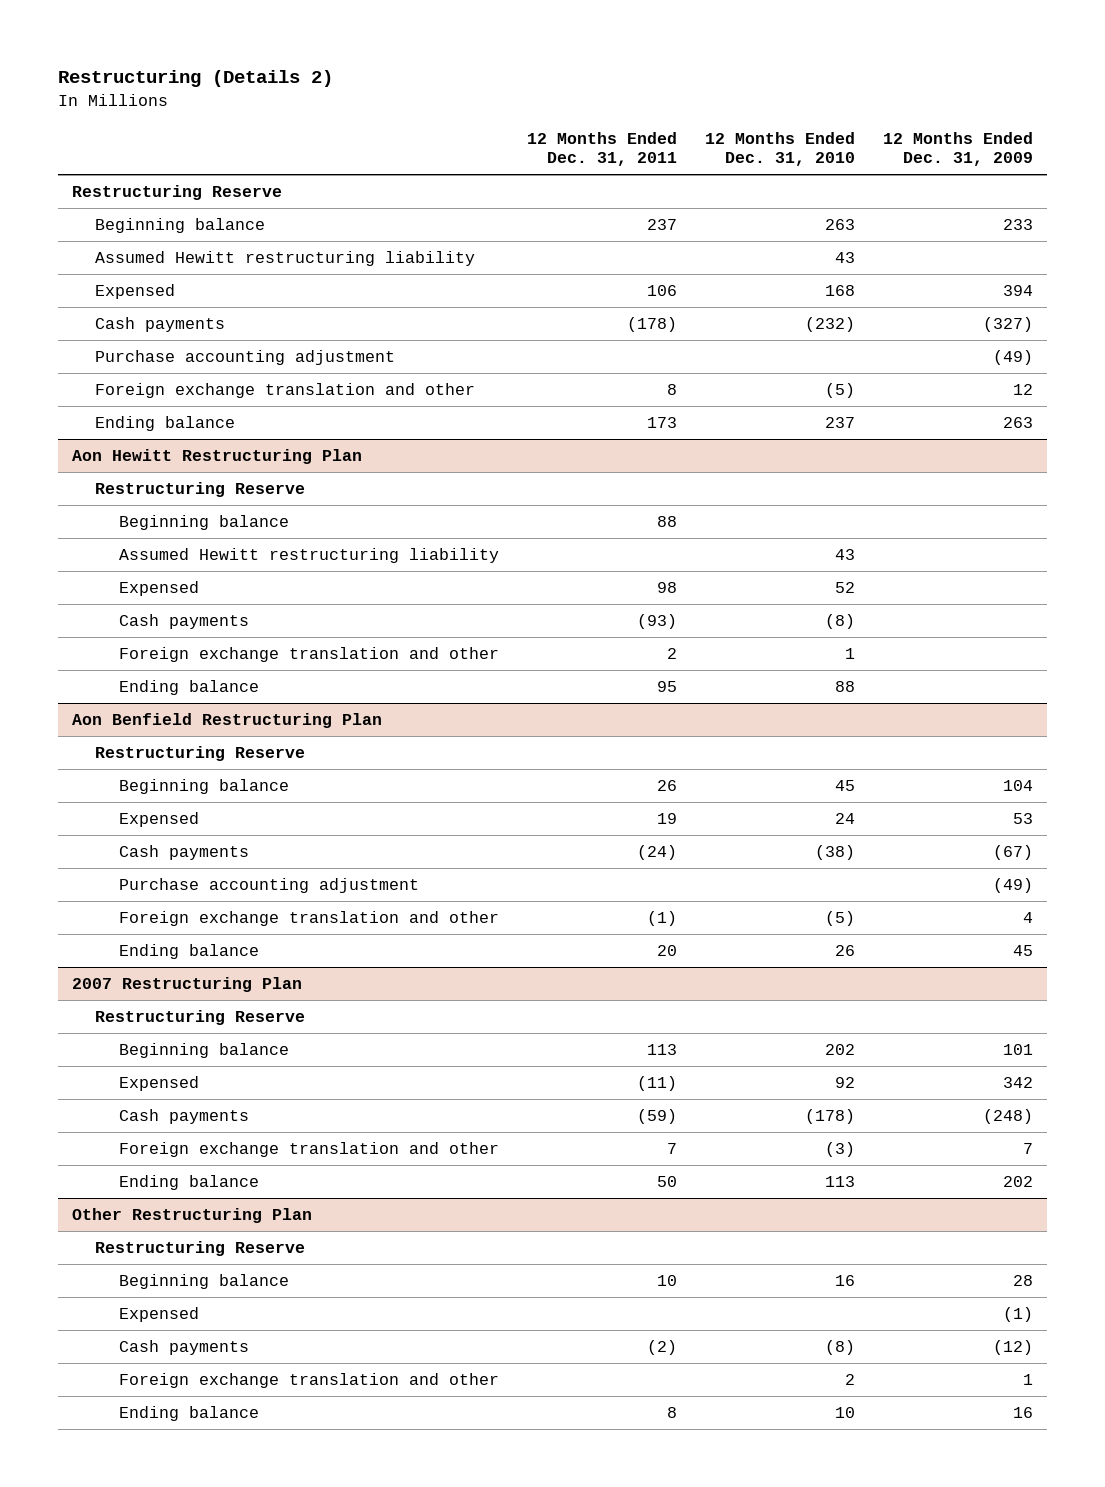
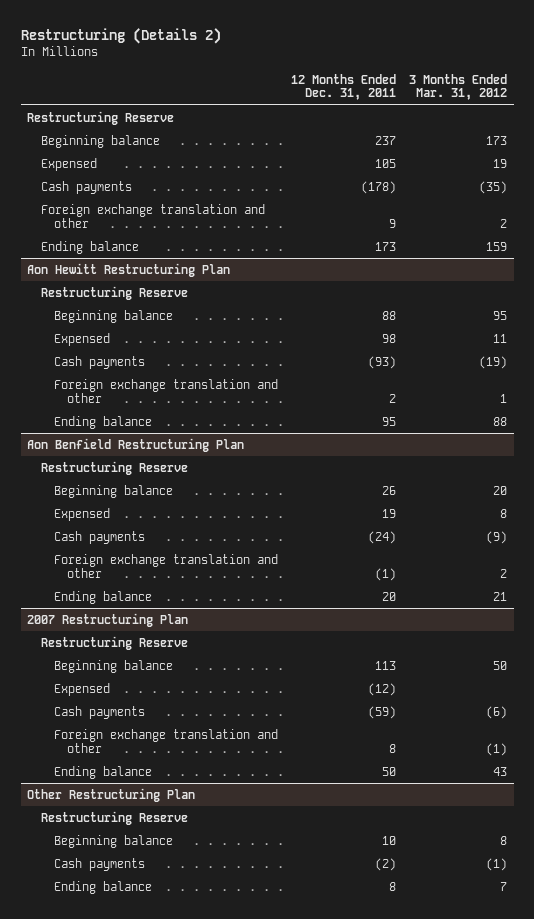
[705,131,856,167] 12 Months Ended Dec. 31, 2010 -> none
[883,131,1034,167] 12 Months Ended Dec. 31, 2009 -> none
none -> [409,73,508,101] 3 Months Ended Mar. 31, 2012
[95,250,476,266] Assumed Hewitt restructuring liability -> none
[647,284,678,296] 106 -> [374,158,396,168] 105
[95,349,396,365] Purchase accounting adjustment -> none
[667,383,678,395] 8 -> [388,218,396,228] 9
[119,547,500,563] Assumed Hewitt restructuring liability -> none
[119,877,420,893] Purchase accounting adjustment -> none
[637,1075,678,1091] (11) -> [367,682,396,696] (12)
[667,1142,678,1154] 7 -> [388,743,396,753] 8
[119,1306,200,1322] Expensed -> none
[119,1372,500,1388] Foreign exchange translation and other -> none

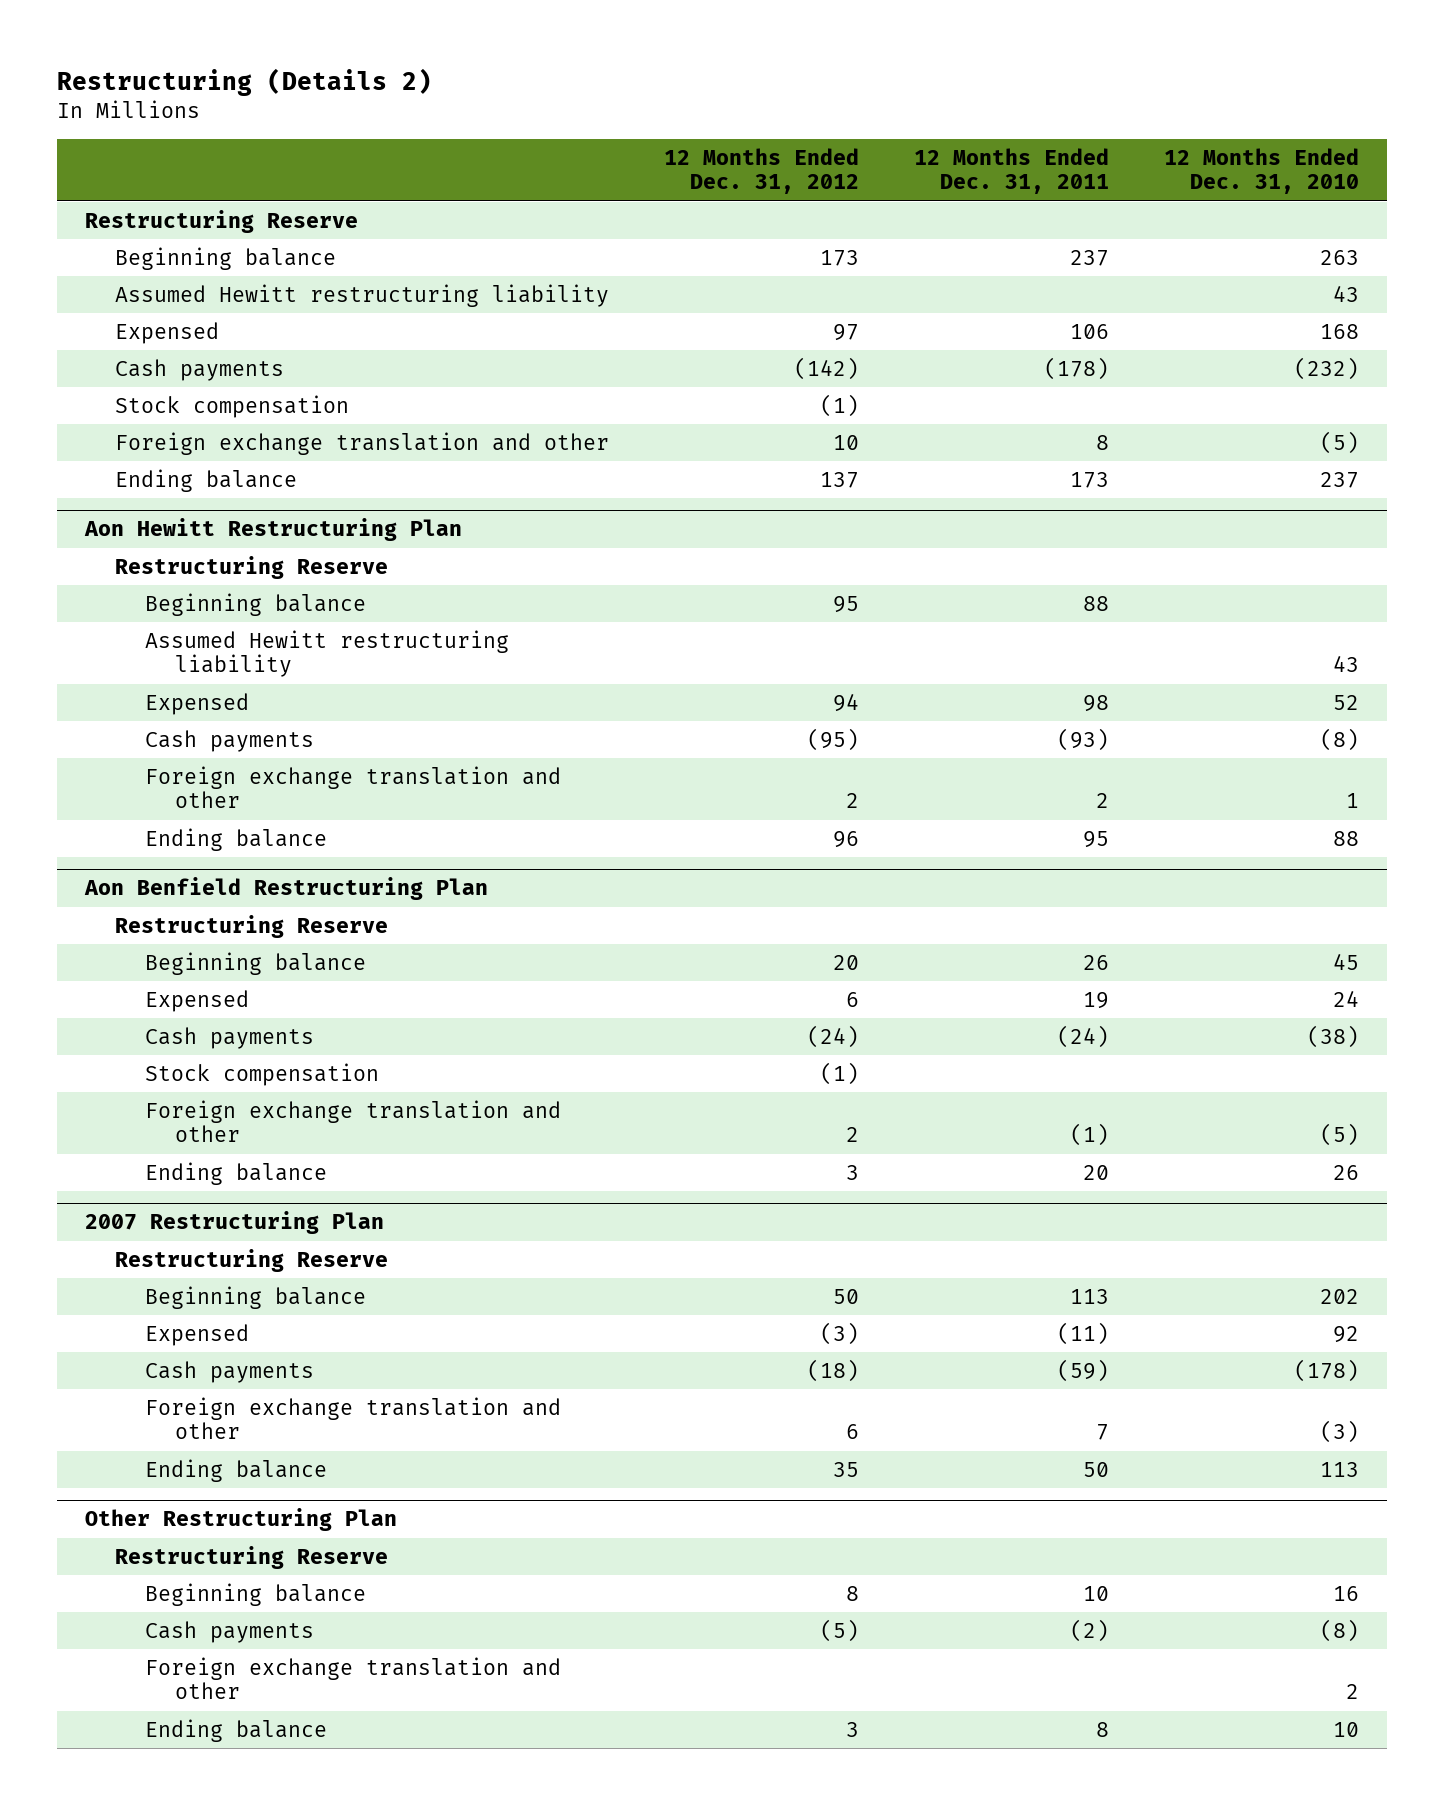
[409,73,508,101] 3 Months Ended Mar. 31, 2012 -> none
none -> [664,147,860,195] 12 Months Ended Dec. 31, 2012
none -> [1164,147,1360,195] 12 Months Ended Dec. 31, 2010
none -> [114,283,609,307] Assumed Hewitt restructuring liability
[374,158,396,168] 105 -> [1070,323,1110,339] 106
none -> [114,394,349,418] Stock compensation
[388,218,396,228] 9 -> [1096,434,1110,450] 8
none -> [144,629,509,678] Assumed Hewitt restructuring liability
none -> [144,1062,379,1086] Stock compensation
[367,682,396,696] (12) -> [1057,1321,1110,1345] (11)
[388,743,396,753] 8 -> [1096,1424,1110,1441] 7
none -> [144,1656,561,1700] Foreign exchange translation and other

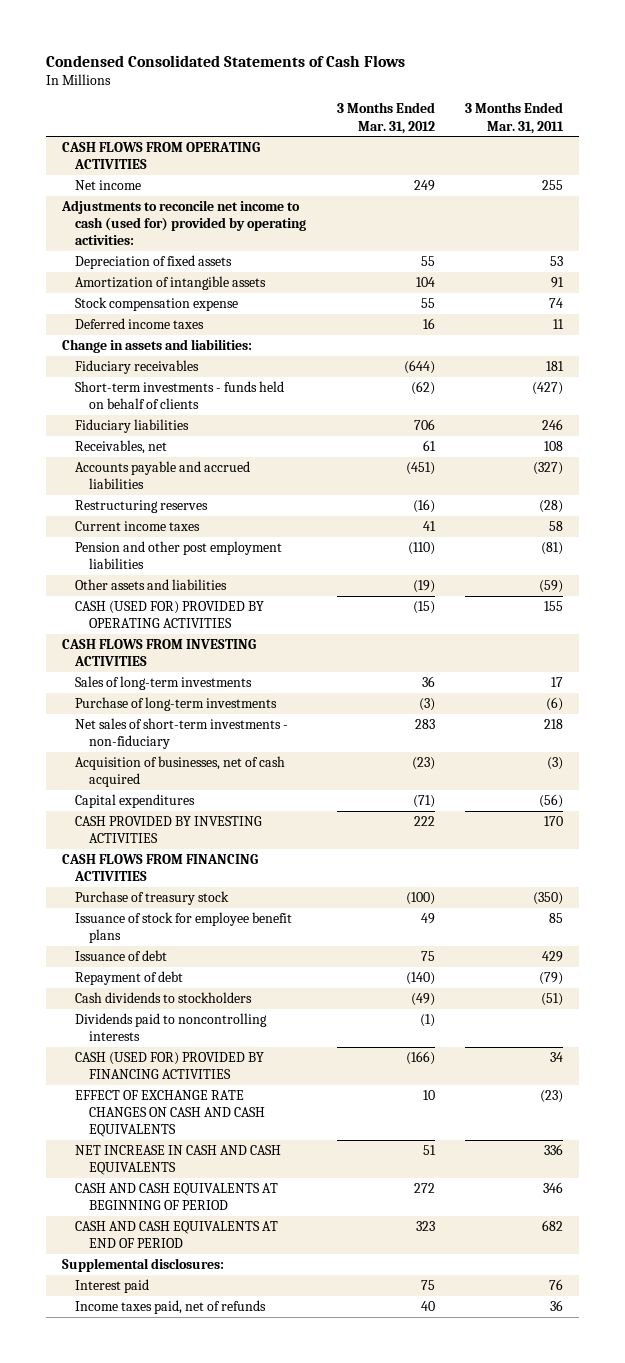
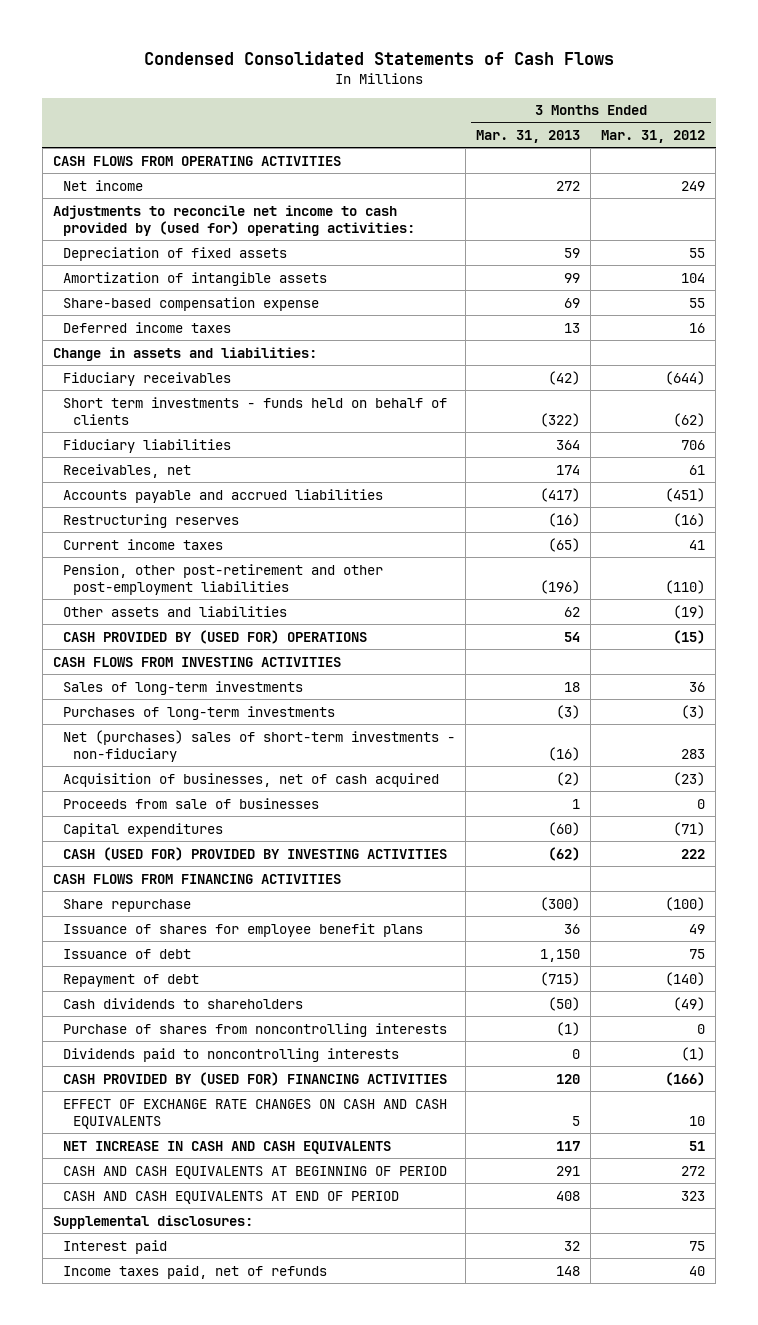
[465,102,565,134] 3 Months Ended Mar. 31, 2011 -> none
none -> [476,130,581,144] Mar. 31, 2013
[60,199,307,246] Adjustments to reconcile net income to cash (used for) provided by operating activities: -> [52,204,416,237] Adjustments to reconcile net income to cash provided by (used for) operating activities:
[75,296,239,311] Stock compensation expense -> [63,296,320,311] Share-based compensation expense
[75,380,285,410] Short-term investments - funds held on behalf of clients -> [63,396,448,426] Short term investments - funds held on behalf of clients
[75,540,283,570] Pension and other post employment liabilities -> [63,563,384,596] Pension, other post-retirement and other post-employment liabilities
[75,600,265,629] CASH (USED FOR) PROVIDED BY OPERATING ACTIVITIES -> [63,629,368,644] CASH PROVIDED BY (USED FOR) OPERATIONS
[75,696,278,711] Purchase of long-term investments -> [63,705,336,720] Purchases of long-term investments
[75,717,289,750] Net sales of short-term investments - non-fiduciary -> [63,729,456,763] Net (purchases) sales of short-term investments - non-fiduciary
none -> [63,797,320,809] Proceeds from sale of businesses
[75,815,263,844] CASH PROVIDED BY INVESTING ACTIVITIES -> [63,846,448,861] CASH (USED FOR) PROVIDED BY INVESTING ACTIVITIES
[75,890,230,905] Purchase of treasury stock -> [63,898,192,912] Share repurchase
[75,911,293,944] Issuance of stock for employee benefit plans -> [63,922,424,937] Issuance of shares for employee benefit plans
[75,991,253,1003] Cash dividends to stockholders -> [63,997,304,1009] Cash dividends to shareholders
none -> [63,1022,448,1037] Purchase of shares from noncontrolling interests
[75,1051,265,1080] CASH (USED FOR) PROVIDED BY FINANCING ACTIVITIES -> [63,1071,448,1086] CASH PROVIDED BY (USED FOR) FINANCING ACTIVITIES

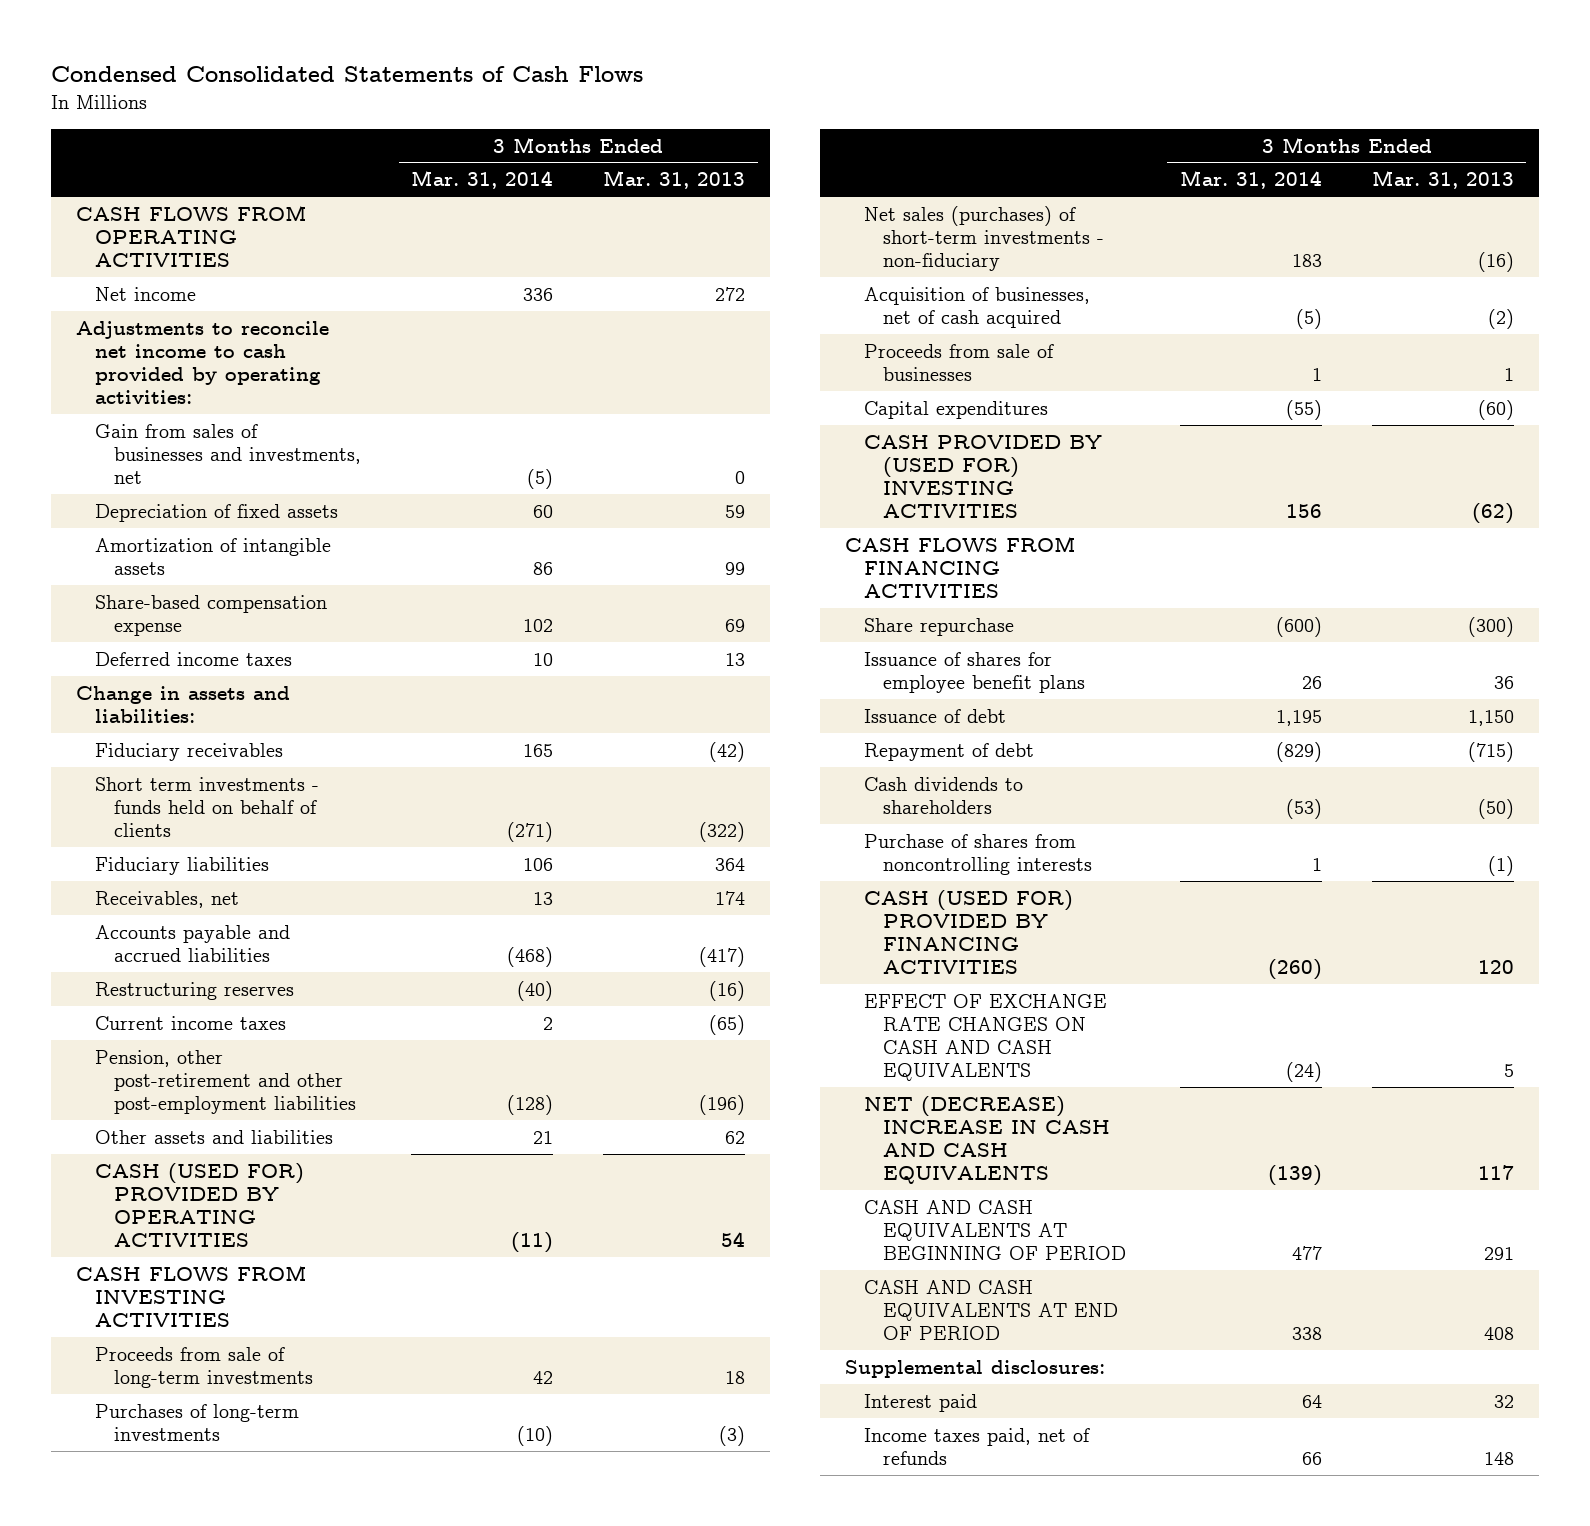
[601,130,706,144] Mar. 31, 2012 -> none
none -> [411,170,554,190] Mar. 31, 2014
[52,204,416,237] Adjustments to reconcile net income to cash provided by (used for) operating activities: -> [75,320,329,405] Adjustments to reconcile net income to cash provided by operating activities:
none -> [95,423,362,485] Gain from sales of businesses and investments, net
[63,629,368,644] CASH PROVIDED BY (USED FOR) OPERATIONS -> [95,1162,305,1248] CASH (USED FOR) PROVIDED BY OPERATING ACTIVITIES
[63,680,304,695] Sales of long-term investments -> [95,1346,314,1388] Proceeds from sale of long-term investments
[63,729,456,763] Net (purchases) sales of short-term investments - non-fiduciary -> [863,205,1105,272] Net sales (purchases) of short-term investments - non-fiduciary
[63,846,448,861] CASH (USED FOR) PROVIDED BY INVESTING ACTIVITIES -> [863,434,1102,519] CASH PROVIDED BY (USED FOR) INVESTING ACTIVITIES
[63,1047,400,1062] Dividends paid to noncontrolling interests -> none
[63,1071,448,1086] CASH PROVIDED BY (USED FOR) FINANCING ACTIVITIES -> [863,889,1073,975] CASH (USED FOR) PROVIDED BY FINANCING ACTIVITIES
[63,1140,392,1154] NET INCREASE IN CASH AND CASH EQUIVALENTS -> [863,1095,1111,1185] NET (DECREASE) INCREASE IN CASH AND CASH EQUIVALENTS

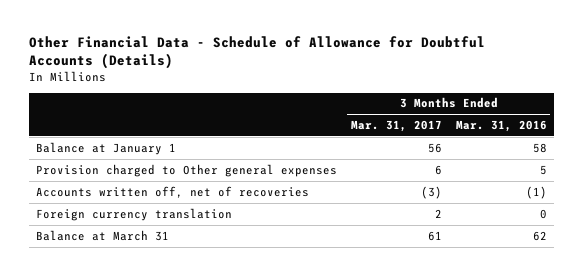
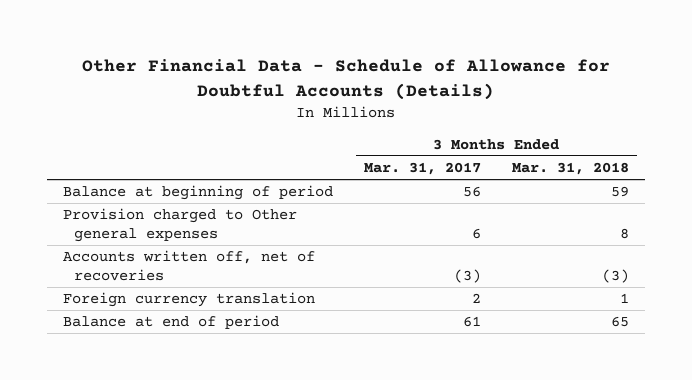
[455,119,547,132] Mar. 31, 2016 -> none
none -> [512,162,630,176] Mar. 31, 2018
[35,141,176,155] Balance at January 1 -> [62,185,333,201] Balance at beginning of period
[35,229,169,241] Balance at March 31 -> [62,315,279,330] Balance at end of period

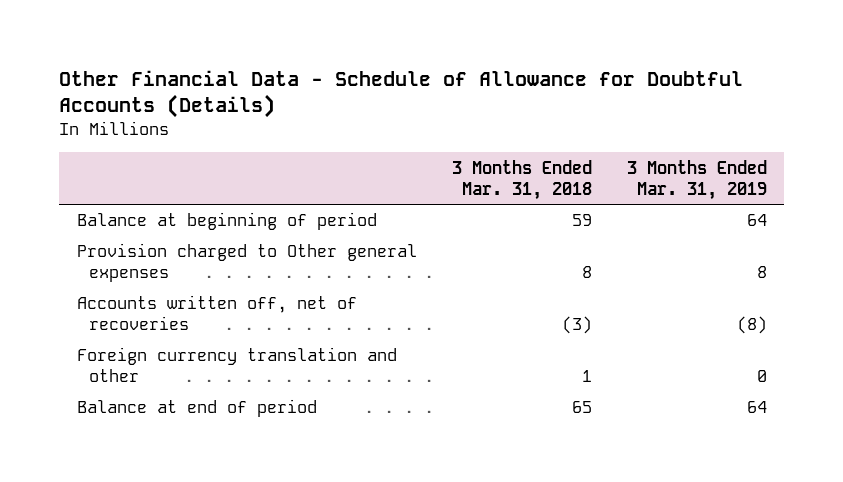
[363,162,481,176] Mar. 31, 2017 -> none
none -> [626,159,767,200] 3 Months Ended Mar. 31, 2019
[62,292,315,308] Foreign currency translation -> [76,347,397,383] Foreign currency translation and other

